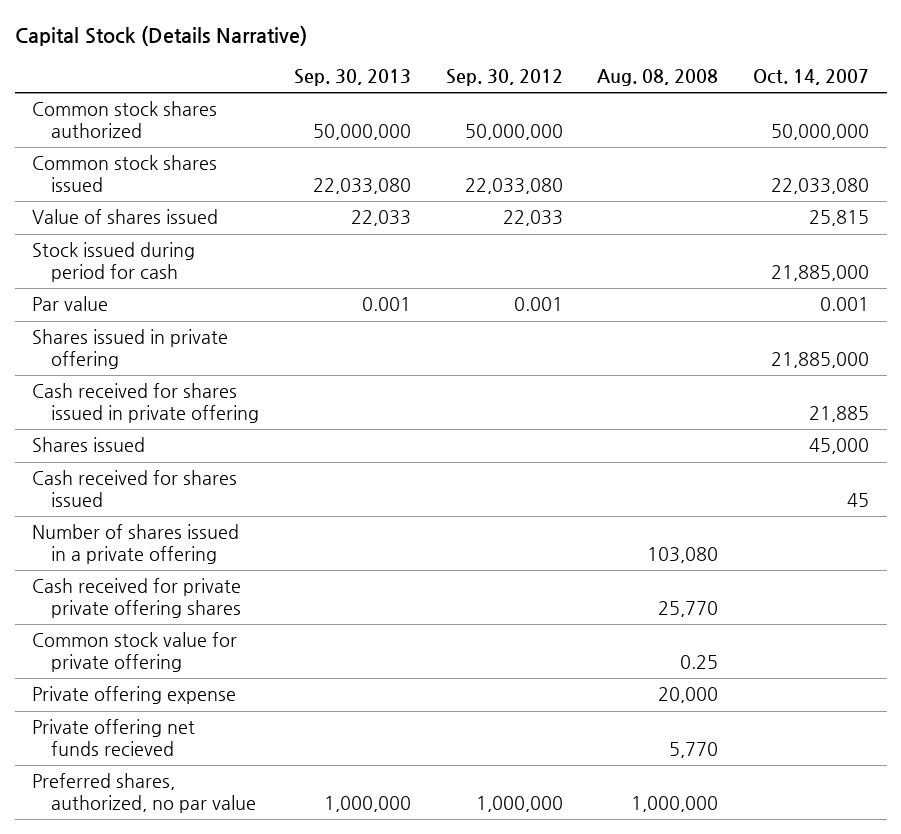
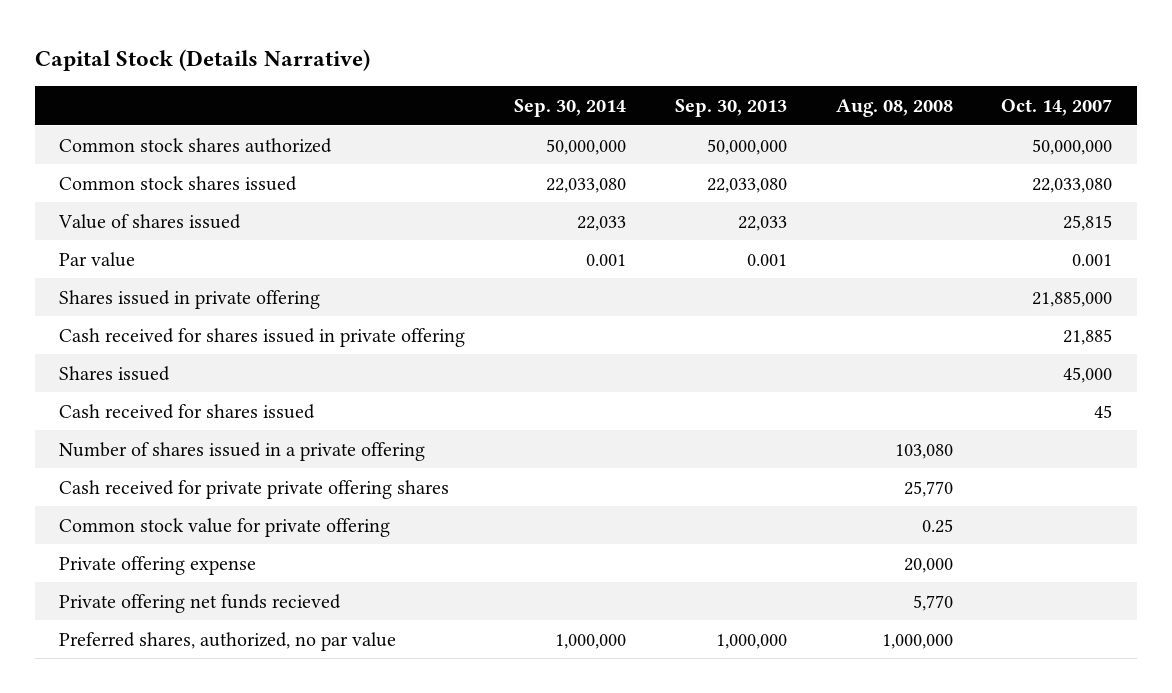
[445,68,563,86] Sep. 30, 2012 -> none
none -> [514,99,627,118] Sep. 30, 2014
[32,242,196,283] Stock issued during period for cash -> none

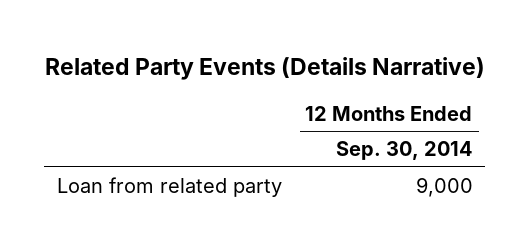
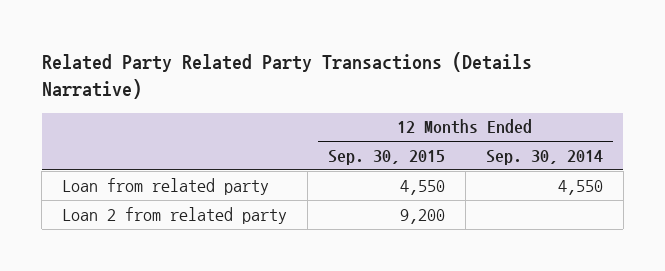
[44,57,485,81] Related Party Events (Details Narrative) -> [41,52,532,100] Related Party Related Party Transactions (Details Narrative)
none -> [327,150,445,166] Sep. 30, 2015
[415,177,473,198] 9,000 -> [557,179,603,195] 4,550
none -> [62,206,288,224] Loan 2 from related party

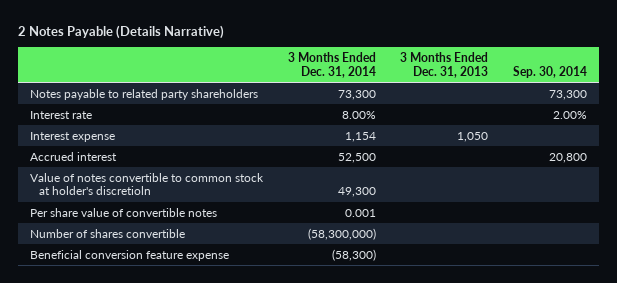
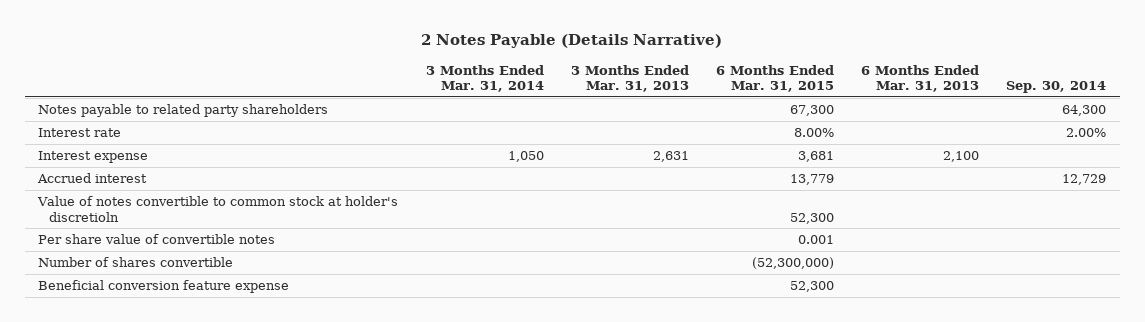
[287,51,376,78] 3 Months Ended Dec. 31, 2014 -> none
[400,51,489,78] 3 Months Ended Dec. 31, 2013 -> none
none -> [425,64,544,92] 3 Months Ended Mar. 31, 2014
none -> [570,64,689,92] 3 Months Ended Mar. 31, 2013
none -> [715,64,834,92] 6 Months Ended Mar. 31, 2015
none -> [860,64,979,92] 6 Months Ended Mar. 31, 2013
[549,89,588,100] 73,300 -> [1062,105,1107,117] 64,300
[549,152,588,163] 20,800 -> [1062,174,1107,186] 12,729

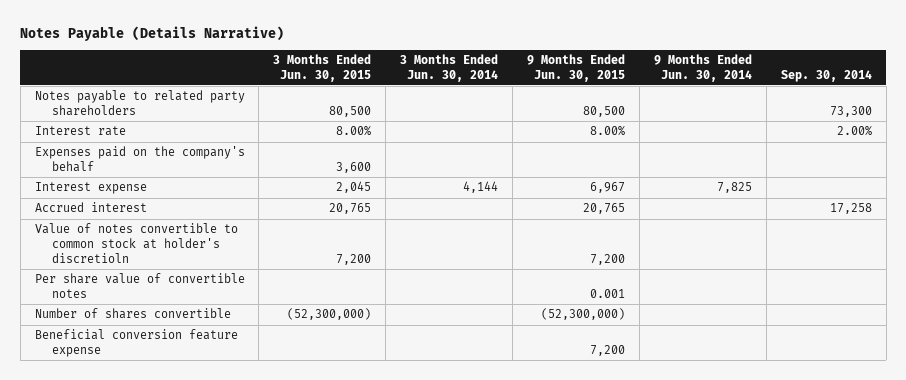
[421,34,723,49] 2 Notes Payable (Details Narrative) -> [20,26,285,42] Notes Payable (Details Narrative)
[425,64,544,92] 3 Months Ended Mar. 31, 2014 -> none
[570,64,689,92] 3 Months Ended Mar. 31, 2013 -> none
[715,64,834,92] 6 Months Ended Mar. 31, 2015 -> none
[860,64,979,92] 6 Months Ended Mar. 31, 2013 -> none
none -> [273,53,372,82] 3 Months Ended Jun. 30, 2015
none -> [400,53,499,82] 3 Months Ended Jun. 30, 2014
none -> [526,53,625,82] 9 Months Ended Jun. 30, 2015
none -> [653,53,752,82] 9 Months Ended Jun. 30, 2014
[1062,105,1107,117] 64,300 -> [829,106,872,118] 73,300
none -> [34,146,245,173] Expenses paid on the company's behalf
[1062,174,1107,186] 12,729 -> [829,203,872,215] 17,258

